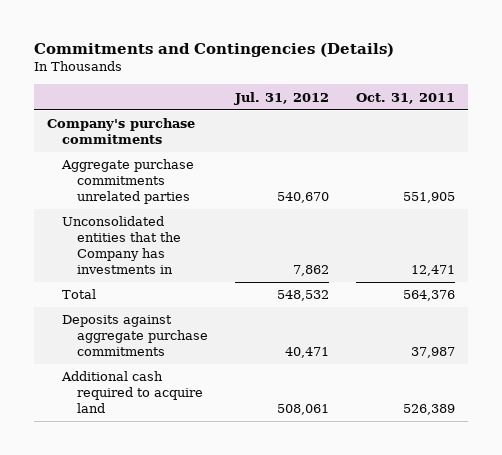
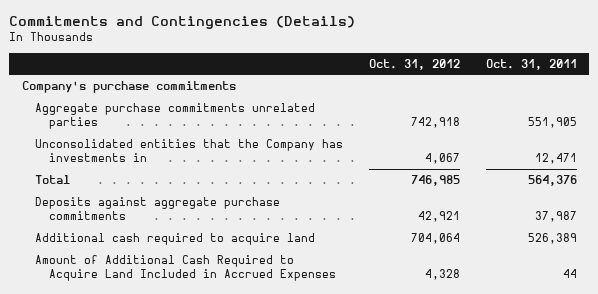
[234,91,330,105] Jul. 31, 2012 -> none
none -> [369,58,461,70] Oct. 31, 2012
none -> [35,255,337,282] Amount of Additional Cash Required to Acquire Land Included in Accrued Expenses

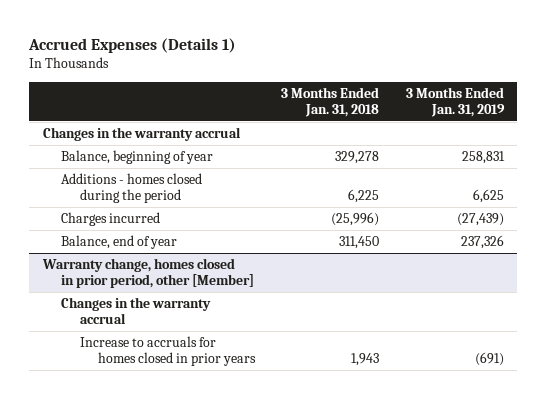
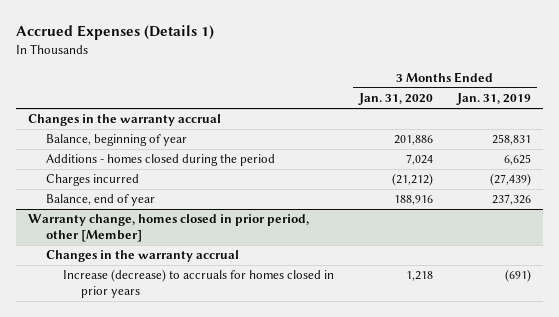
[281,86,380,117] 3 Months Ended Jan. 31, 2018 -> none
none -> [357,93,433,106] Jan. 31, 2020
[79,335,257,367] Increase to accruals for homes closed in prior years -> [63,269,335,299] Increase (decrease) to accruals for homes closed in prior years

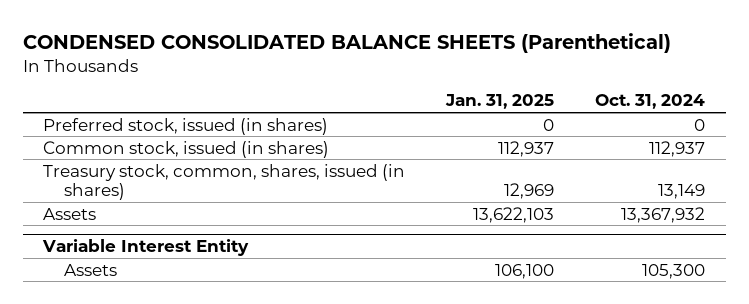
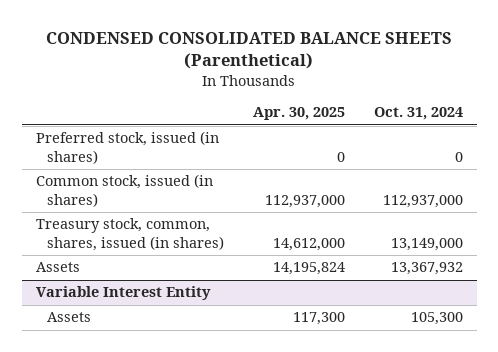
[445,94,555,110] Jan. 31, 2025 -> none
none -> [252,107,345,121] Apr. 30, 2025
[649,140,706,157] 112,937 -> [382,194,463,208] 112,937,000
[658,183,706,199] 13,149 -> [390,237,463,251] 13,149,000

